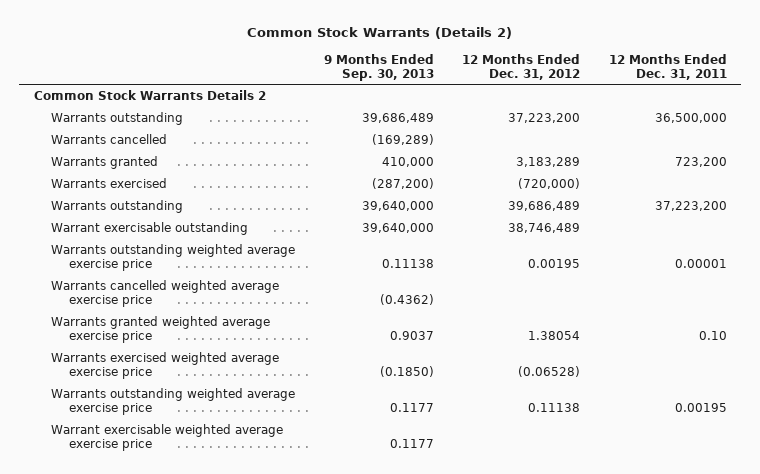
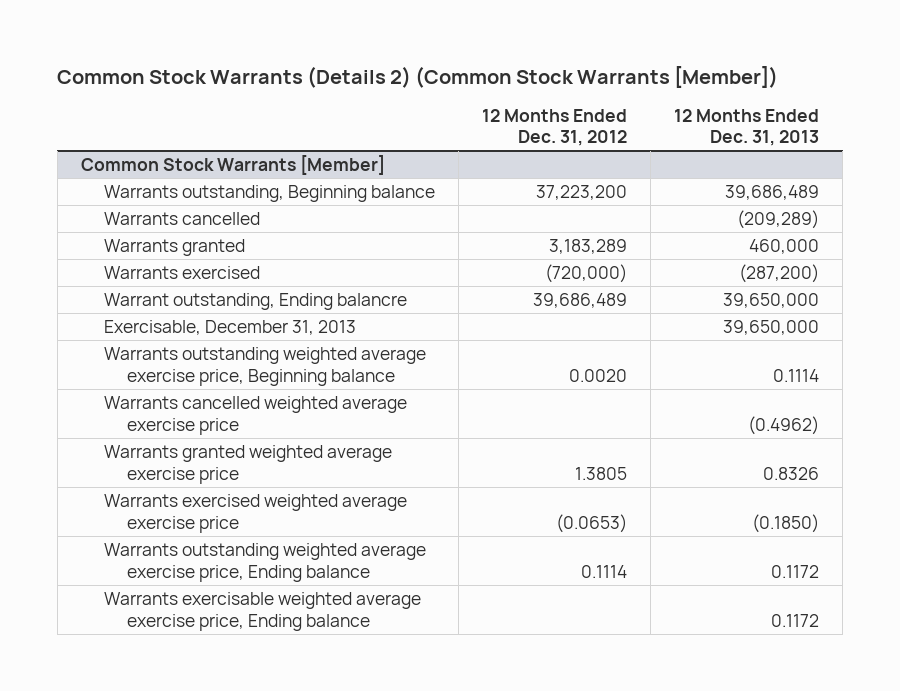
[247,27,513,40] Common Stock Warrants (Details 2) -> [57,66,779,89] Common Stock Warrants (Details 2) (Common Stock Warrants [Member])
[323,53,434,81] 9 Months Ended Sep. 30, 2013 -> none
[608,53,727,80] 12 Months Ended Dec. 31, 2011 -> none
none -> [674,108,820,147] 12 Months Ended Dec. 31, 2013
[33,89,266,100] Common Stock Warrants Details 2 -> none
none -> [80,154,385,175] Common Stock Warrants [Member]
[51,111,184,125] Warrants outstanding -> [104,184,436,202] Warrants outstanding, Beginning balance
[51,221,249,235] Warrant exercisable outstanding -> none
[51,199,184,213] Warrants outstanding -> [104,292,408,310] Warrant outstanding, Ending balancre
none -> [104,319,357,335] Exercisable, December 31, 2013
[51,243,296,271] Warrants outstanding weighted average exercise price -> [104,346,427,386] Warrants outstanding weighted average exercise price, Beginning balance
[528,258,581,268] 0.00195 -> [569,368,628,382] 0.0020
[528,330,581,340] 1.38054 -> [575,466,628,480] 1.3805
[518,365,581,377] (0.06528) -> [556,513,628,533] (0.0653)
[51,387,296,415] Warrants outstanding weighted average exercise price -> [104,542,427,582] Warrants outstanding weighted average exercise price, Ending balance
[528,402,581,412] 0.11138 -> [581,564,628,578] 0.1114
[51,423,284,451] Warrant exercisable weighted average exercise price -> [104,591,422,631] Warrants exercisable weighted average exercise price, Ending balance

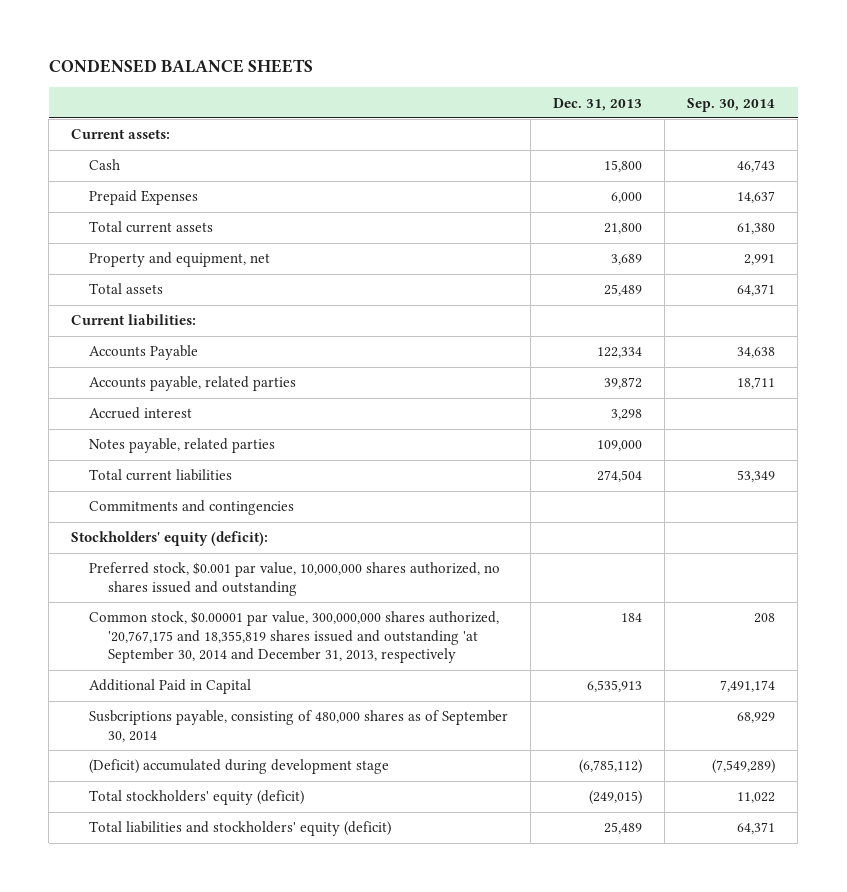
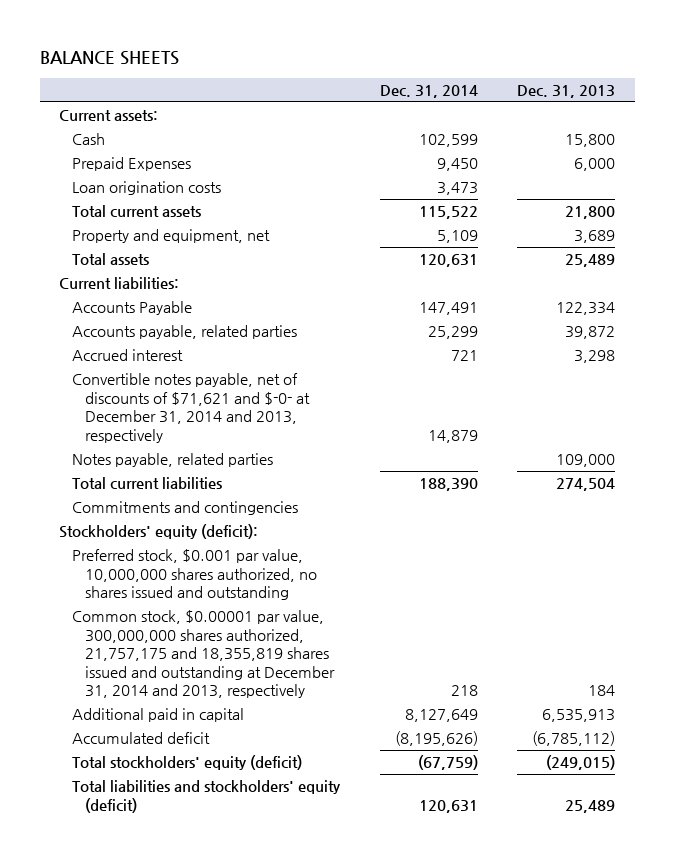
[48,59,313,74] CONDENSED BALANCE SHEETS -> [39,50,179,65] BALANCE SHEETS
[687,97,776,112] Sep. 30, 2014 -> none
none -> [379,84,478,98] Dec. 31, 2014
none -> [72,181,222,196] Loan origination costs
none -> [72,373,310,443] Convertible notes payable, net of discounts of $71,621 and $-0- at December 31, 2014 and 2013, respectively
[89,710,509,742] Susbcriptions payable, consisting of 480,000 shares as of September 30, 2014 -> none
[89,611,500,664] Common stock, $0.00001 par value, 300,000,000 shares authorized, '20,767,175 and 18,355,819 shares issued and outstanding 'at September 30, 2014 and December 31, 2013, respectively -> [72,610,335,699] Common stock, $0.00001 par value, 300,000,000 shares authorized, 21,757,175 and 18,355,819 shares issued and outstanding at December 31, 2014 and 2013, respectively
[89,679,252,695] Additional Paid in Capital -> [72,708,245,723] Additional paid in capital
[89,759,390,775] (Deficit) accumulated during development stage -> [72,732,211,745] Accumulated deficit

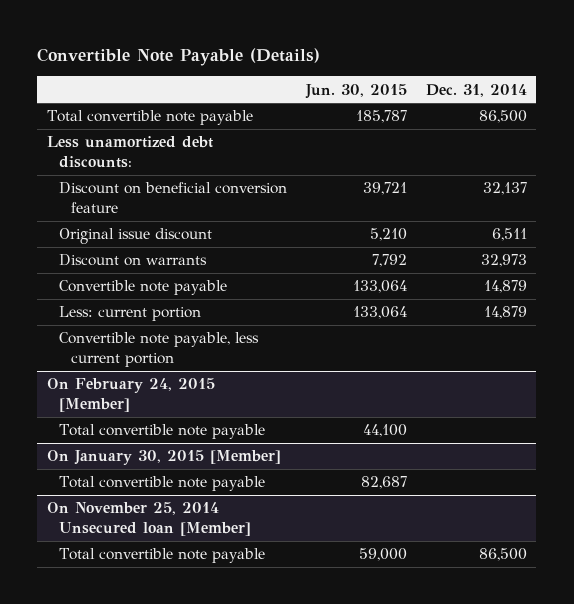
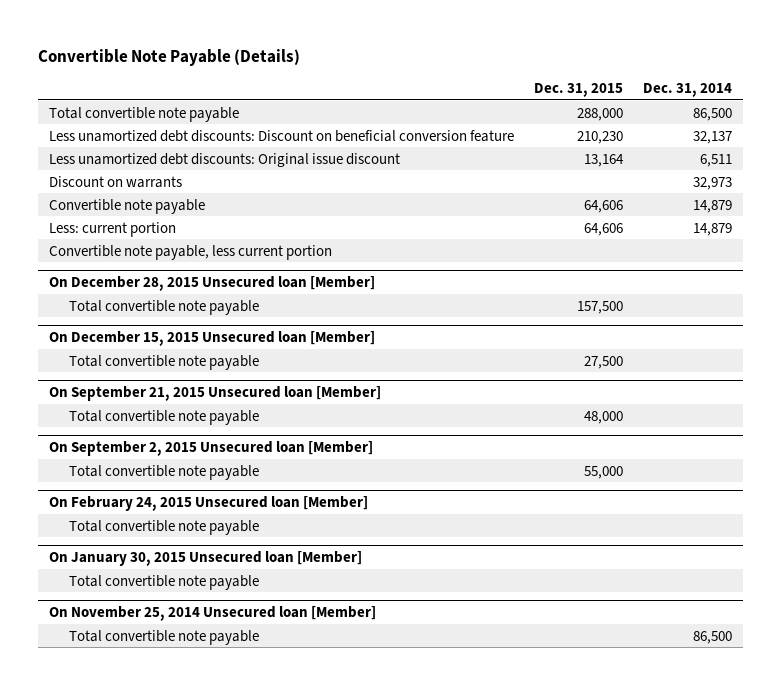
[304,83,407,99] Jun. 30, 2015 -> none
none -> [533,83,623,98] Dec. 31, 2015
[46,136,213,169] Less unamortized debt discounts: -> none
[58,182,287,214] Discount on beneficial conversion feature -> [48,129,514,142] Less unamortized debt discounts: Discount on beneficial conversion feature
[58,228,212,245] Original issue discount -> [48,152,400,167] Less unamortized debt discounts: Original issue discount
[46,378,215,413] On February 24, 2015 [Member] -> none
none -> [48,276,375,292] On December 28, 2015 Unsecured loan [Member]
[46,450,281,466] On January 30, 2015 [Member] -> none
none -> [48,331,375,347] On December 15, 2015 Unsecured loan [Member]
none -> [48,386,381,402] On September 21, 2015 Unsecured loan [Member]
none -> [68,409,259,425] Total convertible note payable
none -> [48,441,373,457] On September 2, 2015 Unsecured loan [Member]
none -> [68,464,259,480] Total convertible note payable
none -> [48,496,368,512] On February 24, 2015 Unsecured loan [Member]
none -> [68,519,259,535] Total convertible note payable
none -> [48,551,362,567] On January 30, 2015 Unsecured loan [Member]
none -> [68,574,259,590] Total convertible note payable

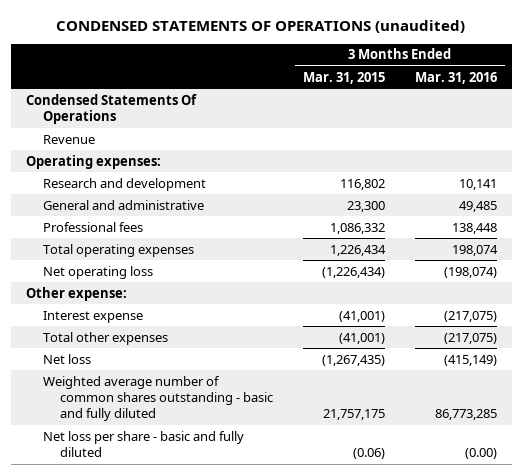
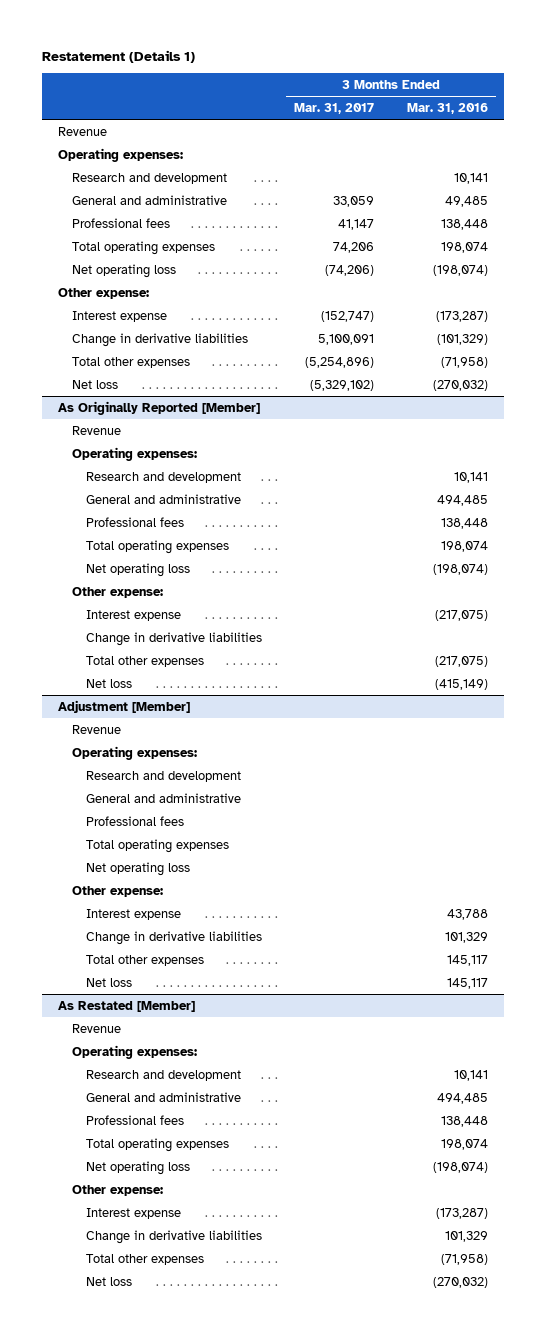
[56,19,466,33] CONDENSED STATEMENTS OF OPERATIONS (unaudited) -> [42,50,196,64] Restatement (Details 1)
[302,71,385,84] Mar. 31, 2015 -> none
none -> [294,103,375,115] Mar. 31, 2017
[25,93,197,125] Condensed Statements Of Operations -> none
none -> [72,310,168,322] Interest expense
none -> [72,332,249,347] Change in derivative liabilities
none -> [72,356,191,368] Total other expenses
none -> [72,379,119,389] Net loss
none -> [58,400,261,415] As Originally Reported [Member]
none -> [72,425,122,435] Revenue
none -> [72,446,198,461] Operating expenses:
none -> [86,471,242,483] Research and development
none -> [86,493,242,504] General and administrative
none -> [86,516,185,527] Professional fees
none -> [86,539,230,554] Total operating expenses
none -> [86,562,191,577] Net operating loss
none -> [72,586,164,598] Other expense:
none -> [86,631,263,646] Change in derivative liabilities
[42,375,273,422] Weighted average number of common shares outstanding - basic and fully diluted -> none
[42,430,244,458] Net loss per share - basic and fully diluted -> none
none -> [58,699,191,713] Adjustment [Member]
none -> [72,724,122,734] Revenue
none -> [72,745,198,760] Operating expenses:
none -> [86,770,242,782] Research and development
none -> [86,792,242,803] General and administrative
none -> [86,815,185,826] Professional fees
none -> [86,838,230,853] Total operating expenses
none -> [86,861,191,876] Net operating loss
none -> [72,885,164,897] Other expense:
none -> [86,908,182,920] Interest expense
none -> [86,930,263,945] Change in derivative liabilities
none -> [86,954,205,966] Total other expenses
none -> [86,977,133,987] Net loss
none -> [58,1000,196,1012] As Restated [Member]
none -> [72,1023,122,1033] Revenue
none -> [72,1044,198,1059] Operating expenses:
none -> [86,1069,242,1081] Research and development
none -> [86,1091,242,1102] General and administrative
none -> [86,1114,185,1125] Professional fees
none -> [86,1137,230,1152] Total operating expenses
none -> [86,1160,191,1175] Net operating loss
none -> [72,1184,164,1196] Other expense:
none -> [86,1207,182,1219] Interest expense
none -> [86,1229,263,1244] Change in derivative liabilities
none -> [86,1253,205,1265] Total other expenses
none -> [86,1276,133,1286] Net loss

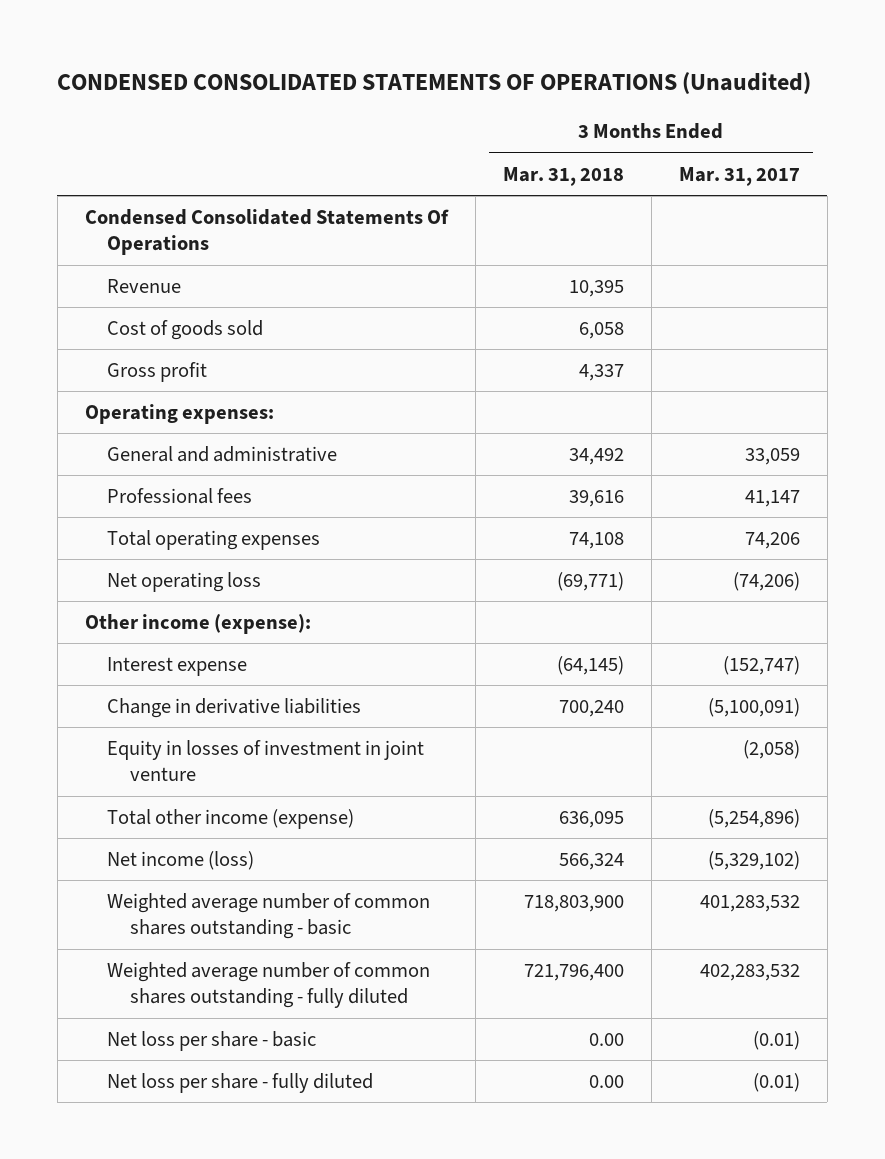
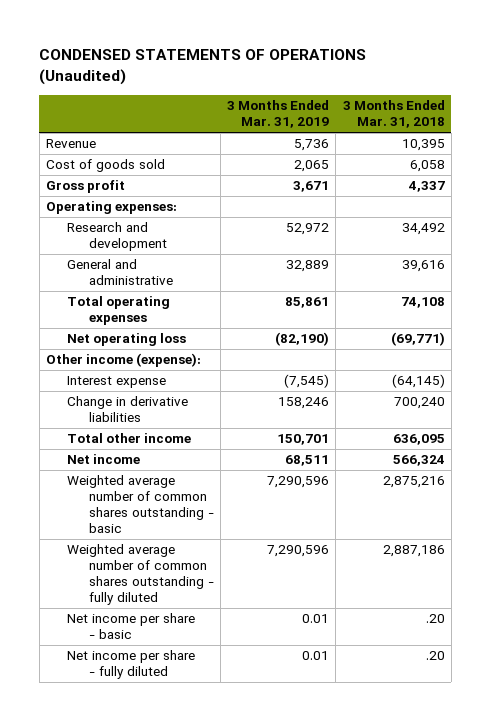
[57,71,812,94] CONDENSED CONSOLIDATED STATEMENTS OF OPERATIONS (Unaudited) -> [39,49,367,86] CONDENSED STATEMENTS OF OPERATIONS (Unaudited)
[678,166,800,186] Mar. 31, 2017 -> none
none -> [227,100,330,129] 3 Months Ended Mar. 31, 2019
[84,209,449,256] Condensed Consolidated Statements Of Operations -> none
[107,488,253,505] Professional fees -> none
none -> [67,222,167,252] Research and development
[568,448,624,466] 34,492 -> [401,260,445,273] 39,616
[107,740,425,782] Equity in losses of investment in joint venture -> none
[107,809,355,830] Total other income (expense) -> [67,433,192,444] Total other income
[107,851,255,871] Net income (loss) -> [67,454,141,465] Net income
[523,895,624,913] 718,803,900 -> [382,476,445,489] 2,875,216
[523,964,624,982] 721,796,400 -> [382,545,445,558] 2,887,186
[107,1031,317,1052] Net loss per share - basic -> [67,613,196,640] Net income per share - basic
[588,1033,624,1047] 0.00 -> [425,614,445,624] .20
[107,1073,374,1094] Net loss per share - fully diluted -> [67,650,196,680] Net income per share - fully diluted
[588,1075,624,1089] 0.00 -> [425,651,445,661] .20

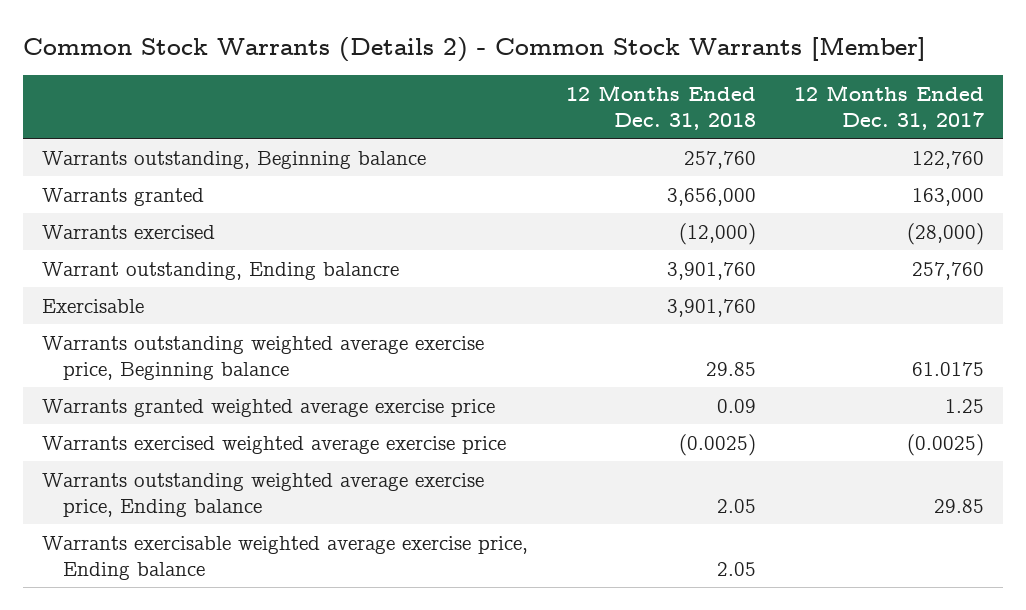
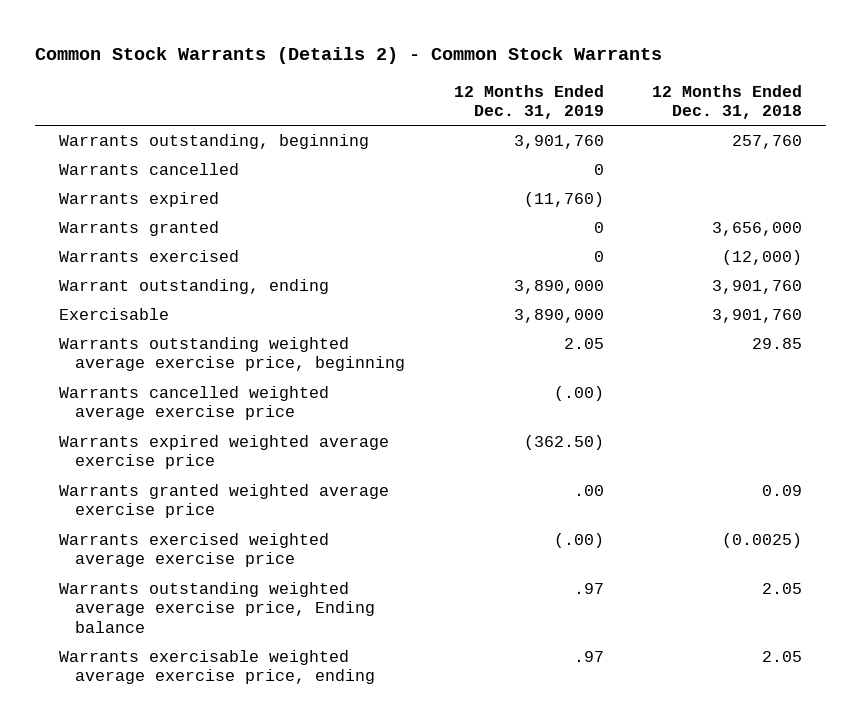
[22,36,926,62] Common Stock Warrants (Details 2) - Common Stock Warrants [Member] -> [35,47,663,65] Common Stock Warrants (Details 2) - Common Stock Warrants
[794,84,985,130] 12 Months Ended Dec. 31, 2017 -> none
none -> [453,84,604,120] 12 Months Ended Dec. 31, 2019
[41,150,426,169] Warrants outstanding, Beginning balance -> [59,133,370,149] Warrants outstanding, beginning
none -> [59,162,240,175] Warrants cancelled
none -> [59,191,220,207] Warrants expired
[41,261,399,280] Warrant outstanding, Ending balancre -> [59,278,330,294] Warrant outstanding, ending
[41,335,484,380] Warrants outstanding weighted average exercise price, Beginning balance -> [59,336,406,372] Warrants outstanding weighted average exercise price, beginning
none -> [59,385,330,421] Warrants cancelled weighted average exercise price
none -> [59,434,390,470] Warrants expired weighted average exercise price
[41,535,528,580] Warrants exercisable weighted average exercise price, Ending balance -> [59,649,376,685] Warrants exercisable weighted average exercise price, ending

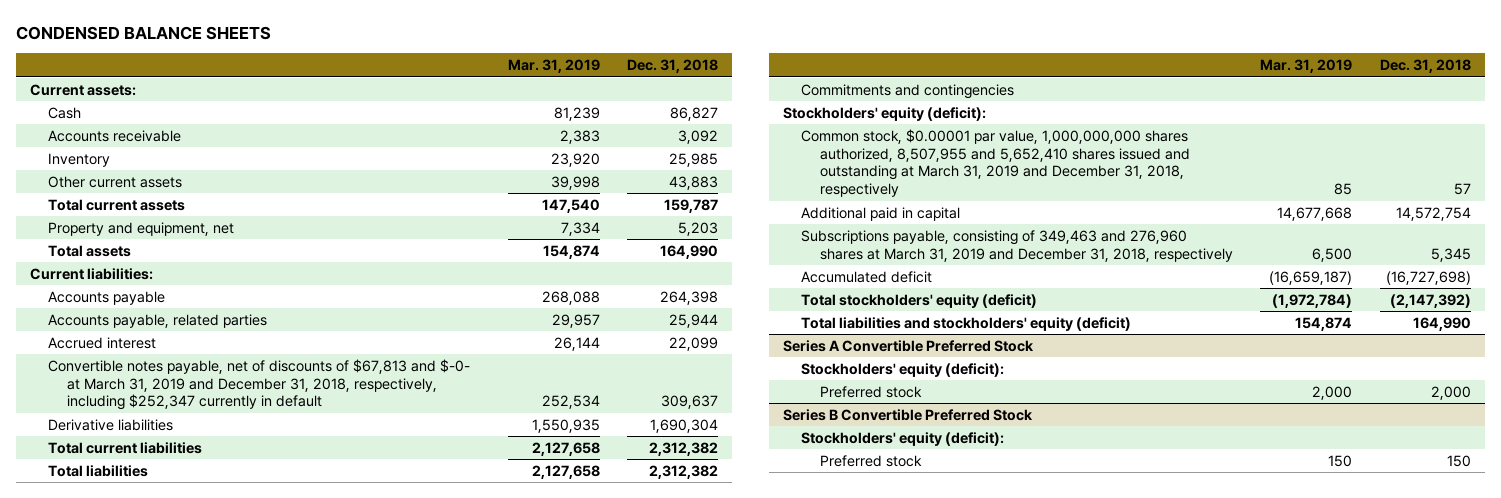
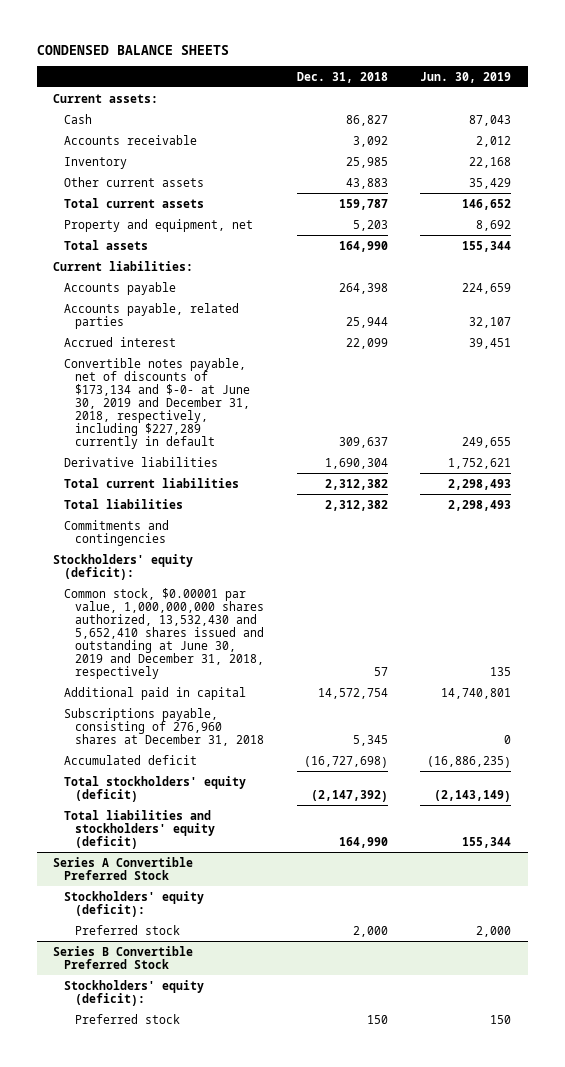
[507,59,600,74] Mar. 31, 2019 -> none
none -> [420,71,512,83] Jun. 30, 2019
[48,358,471,411] Convertible notes payable, net of discounts of $67,813 and $-0- at March 31, 2019 and December 31, 2018, respectively, including $252,347 currently in default -> [64,357,251,450] Convertible notes payable, net of discounts of $173,134 and $-0- at June 30, 2019 and December 31, 2018, respectively, including $227,289 currently in default
[801,128,1190,198] Common stock, $0.00001 par value, 1,000,000,000 shares authorized, 8,507,955 and 5,652,410 shares issued and outstanding at March 31, 2019 and December 31, 2018, respectively -> [64,587,265,680] Common stock, $0.00001 par value, 1,000,000,000 shares authorized, 13,532,430 and 5,652,410 shares issued and outstanding at June 30, 2019 and December 31, 2018, respectively
[801,229,1233,262] Subscriptions payable, consisting of 349,463 and 276,960 shares at March 31, 2019 and December 31, 2018, respectively -> [64,707,265,746] Subscriptions payable, consisting of 276,960 shares at December 31, 2018

